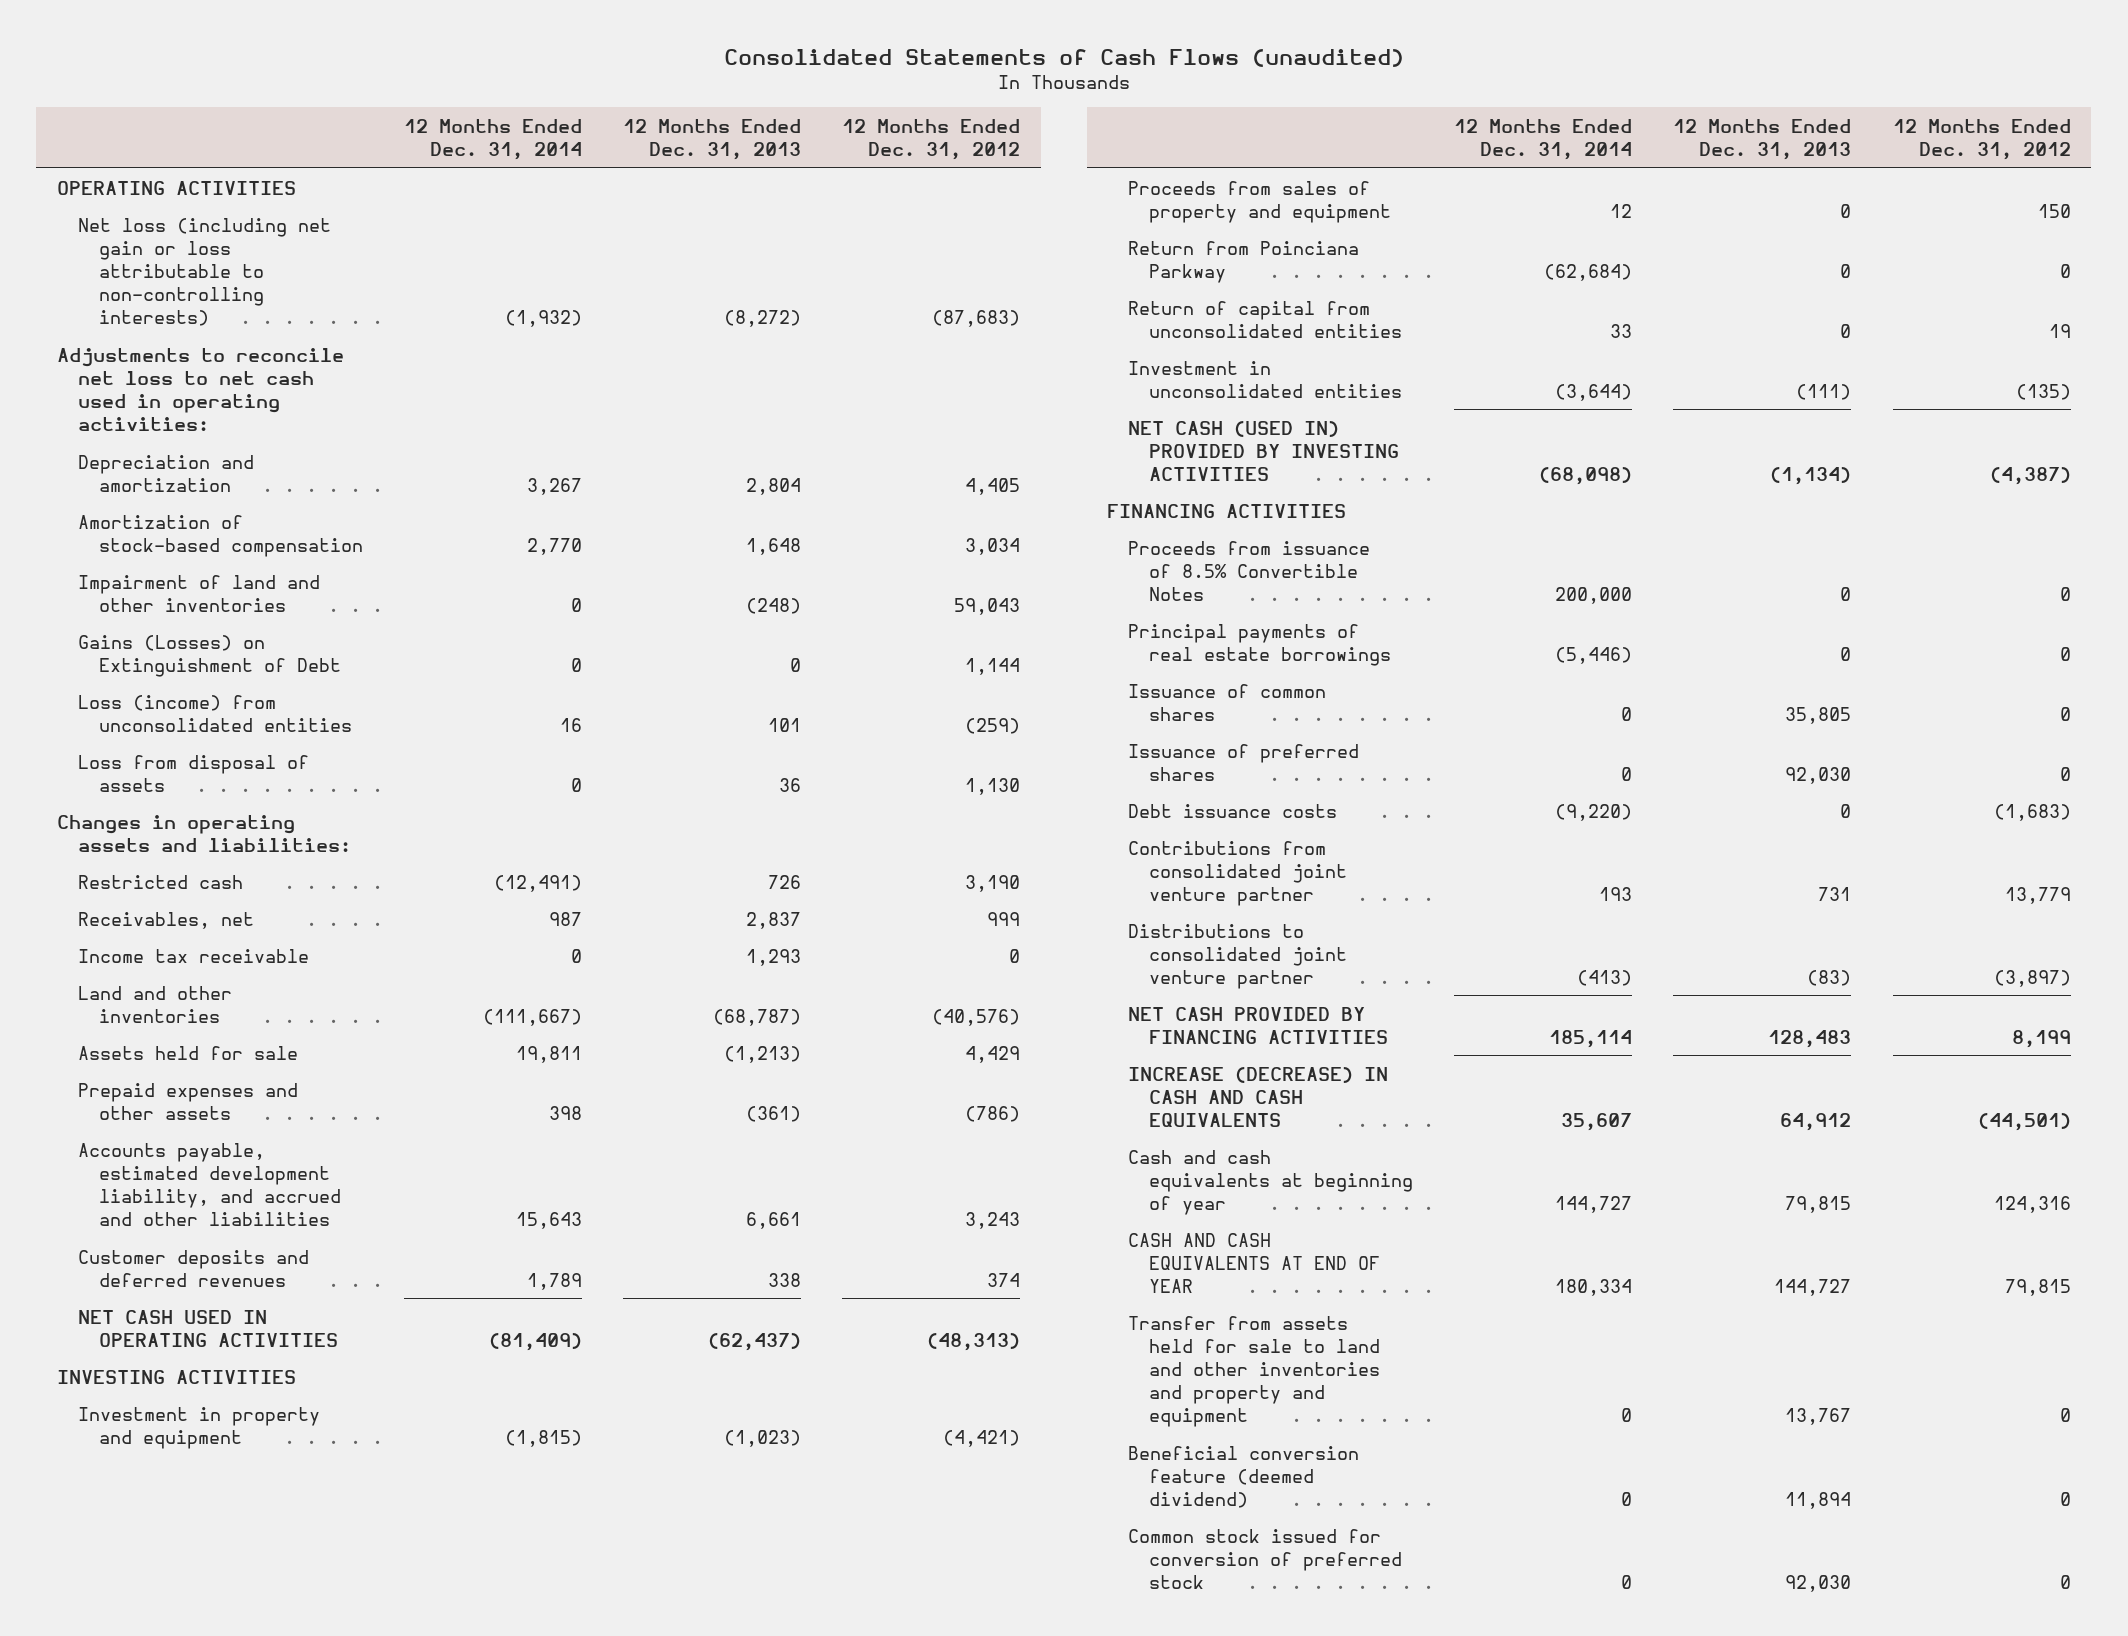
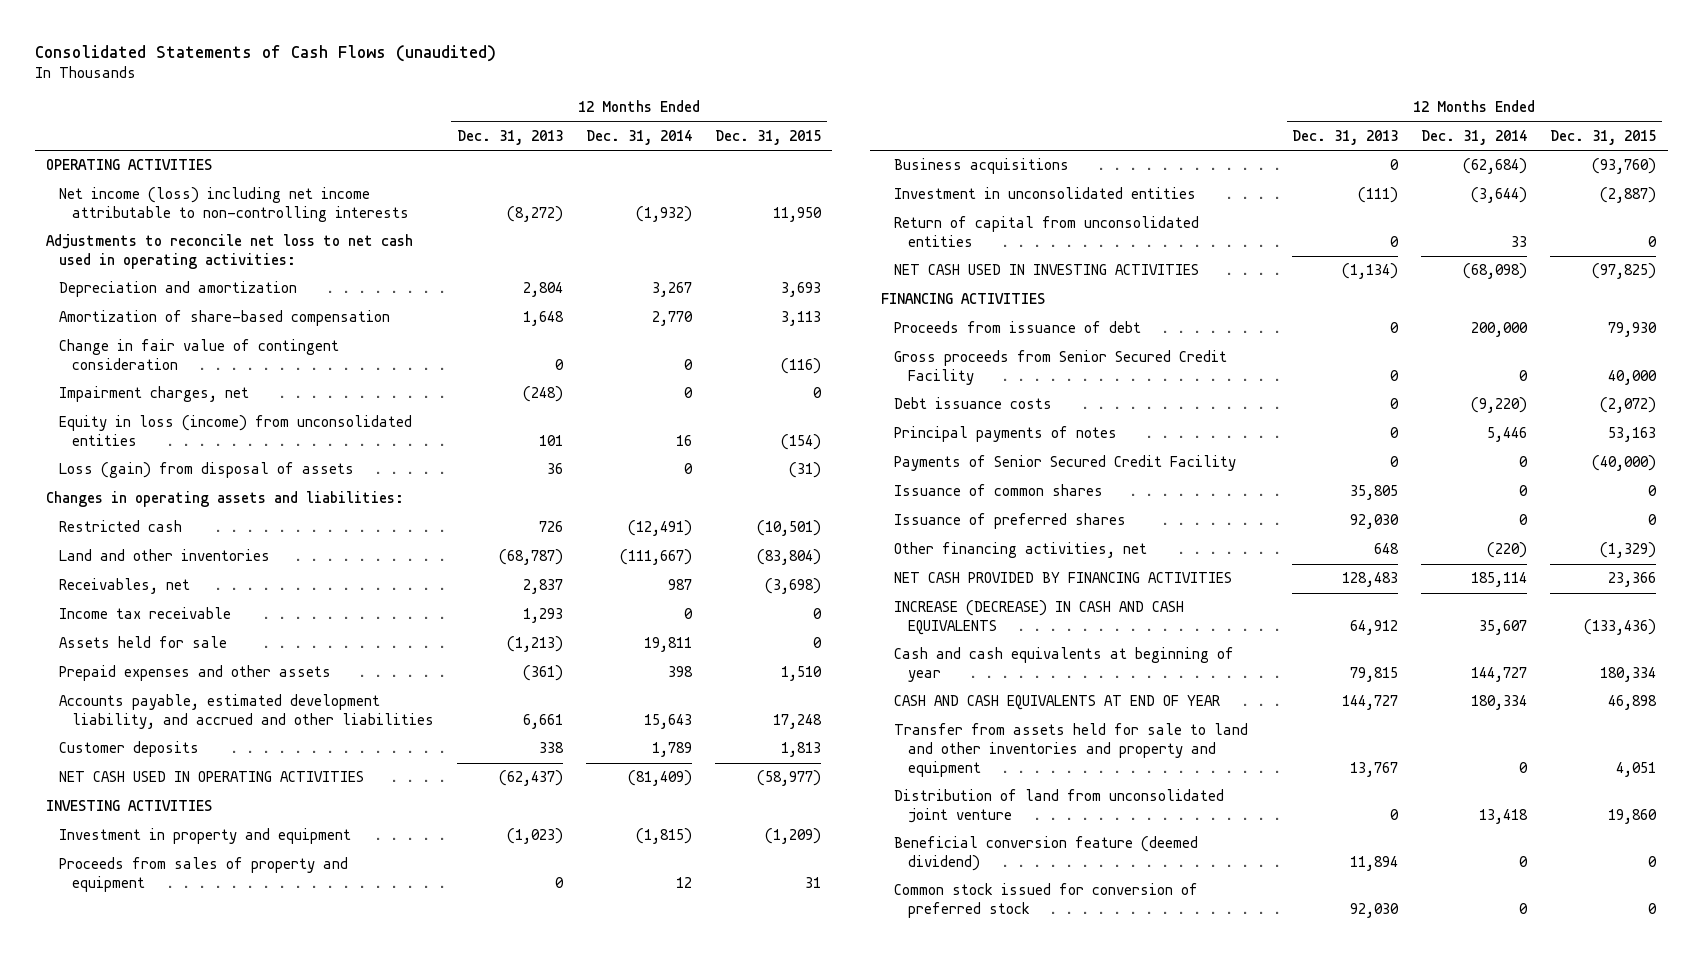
[842,119,1021,161] 12 Months Ended Dec. 31, 2012 -> none
none -> [715,129,822,145] Dec. 31, 2015
[77,217,331,326] Net loss (including net gain or loss attributable to non-controlling interests) -> [59,187,410,223] Net income (loss) including net income attributable to non-controlling interests
[77,634,341,677] Gains (Losses) on Extinguishment of Debt -> none
[77,514,363,557] Amortization of stock-based compensation -> [59,310,391,327] Amortization of share-based compensation
none -> [59,339,340,371] Change in fair value of contingent consideration
[77,574,320,612] Impairment of land and other inventories -> [59,386,250,403] Impairment charges, net
[77,694,352,732] Loss (income) from unconsolidated entities -> [59,415,413,447] Equity in loss (income) from unconsolidated entities
[77,754,309,792] Loss from disposal of assets -> [59,462,355,479] Loss (gain) from disposal of assets
[77,985,232,1023] Land and other inventories -> [59,549,271,562] Land and other inventories
[77,1249,309,1287] Customer deposits and deferred revenues -> [59,741,200,758] Customer deposits
[1128,240,1360,283] Return from Poinciana Parkway -> [894,158,1070,175] Business acquisitions
[1128,300,1402,338] Return of capital from unconsolidated entities -> [894,216,1200,248] Return of capital from unconsolidated entities
[1128,420,1399,481] NET CASH (USED IN) PROVIDED BY INVESTING ACTIVITIES -> [894,264,1200,276] NET CASH USED IN INVESTING ACTIVITIES
[1128,623,1391,666] Principal payments of real estate borrowings -> none
[1128,540,1371,601] Proceeds from issuance of 8.5% Convertible Notes -> [894,321,1142,334] Proceeds from issuance of debt
none -> [894,350,1228,386] Gross proceeds from Senior Secured Credit Facility
[1128,803,1338,818] Debt issuance costs -> [894,397,1053,410] Debt issuance costs
none -> [894,426,1118,443] Principal payments of notes
none -> [894,455,1237,472] Payments of Senior Secured Credit Facility
[1128,840,1347,906] Contributions from consolidated joint venture partner -> none
[1128,923,1347,989] Distributions to consolidated joint venture partner -> none
none -> [894,542,1148,559] Other financing activities, net
none -> [894,789,1225,824] Distribution of land from unconsolidated joint venture

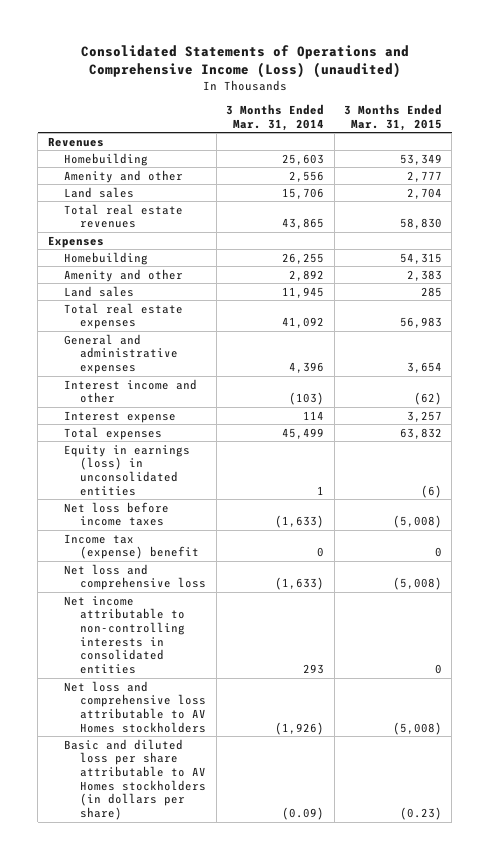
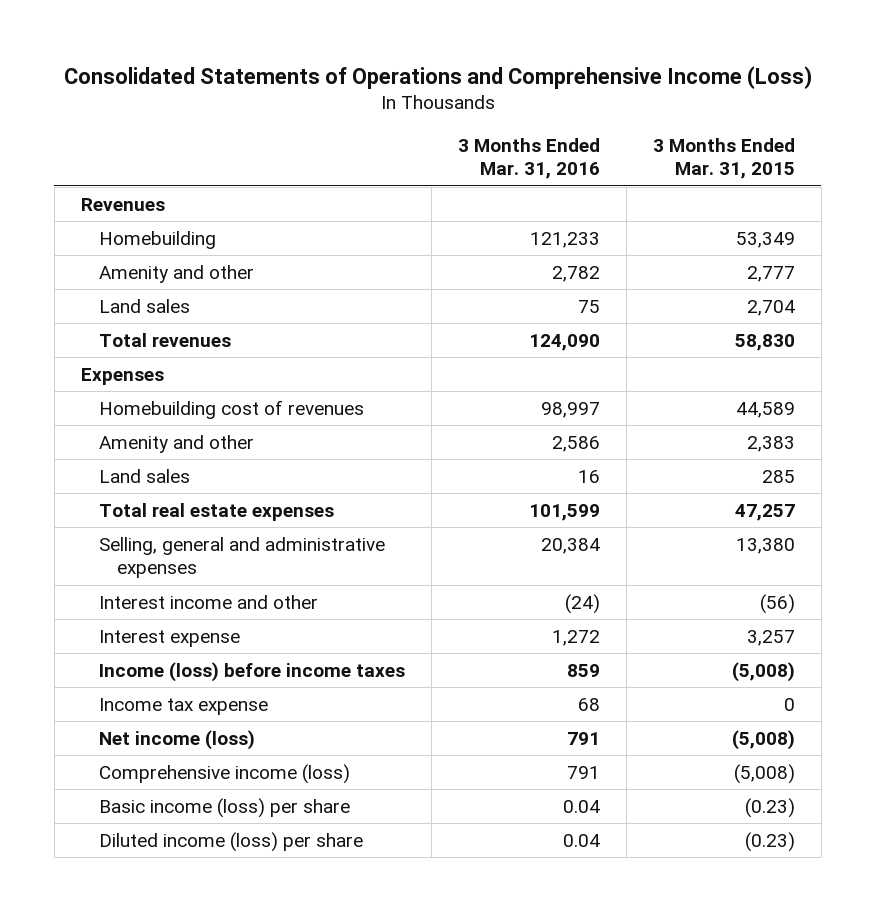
[80,44,409,78] Consolidated Statements of Operations and Comprehensive Income (Loss) (unaudited) -> [63,65,812,89] Consolidated Statements of Operations and Comprehensive Income (Loss)
[226,104,325,131] 3 Months Ended Mar. 31, 2014 -> none
none -> [458,137,601,180] 3 Months Ended Mar. 31, 2016
[63,203,183,229] Total real estate revenues -> [99,332,232,347] Total revenues
[63,251,148,265] Homebuilding -> [99,399,365,419] Homebuilding cost of revenues
[399,252,442,264] 54,315 -> [735,401,795,418] 44,589
[399,317,442,329] 56,983 -> [734,503,795,521] 47,257
[63,333,179,375] General and administrative expenses -> [99,536,386,579] Selling, general and administrative expenses
[406,362,442,374] 3,654 -> [735,537,795,554] 13,380
[413,392,442,406] (62) -> [759,593,795,614] (56)
[63,426,162,440] Total expenses -> none
[63,444,190,496] Equity in earnings (loss) in unconsolidated entities -> none
[63,563,207,591] Net loss and comprehensive loss -> none
[63,595,186,675] Net income attributable to non-controlling interests in consolidated entities -> none
[63,738,207,821] Basic and diluted loss per share attributable to AV Homes stockholders (in dollars per share) -> none
[63,501,169,527] Net loss before income taxes -> [99,661,406,682] Income (loss) before income taxes
[63,533,200,560] Income tax (expense) benefit -> [99,697,269,715] Income tax expense
[63,680,207,733] Net loss and comprehensive loss attributable to AV Homes stockholders -> [99,729,256,750] Net income (loss)
none -> [99,763,351,784] Comprehensive income (loss)
none -> [99,797,351,818] Basic income (loss) per share
none -> [99,831,364,852] Diluted income (loss) per share

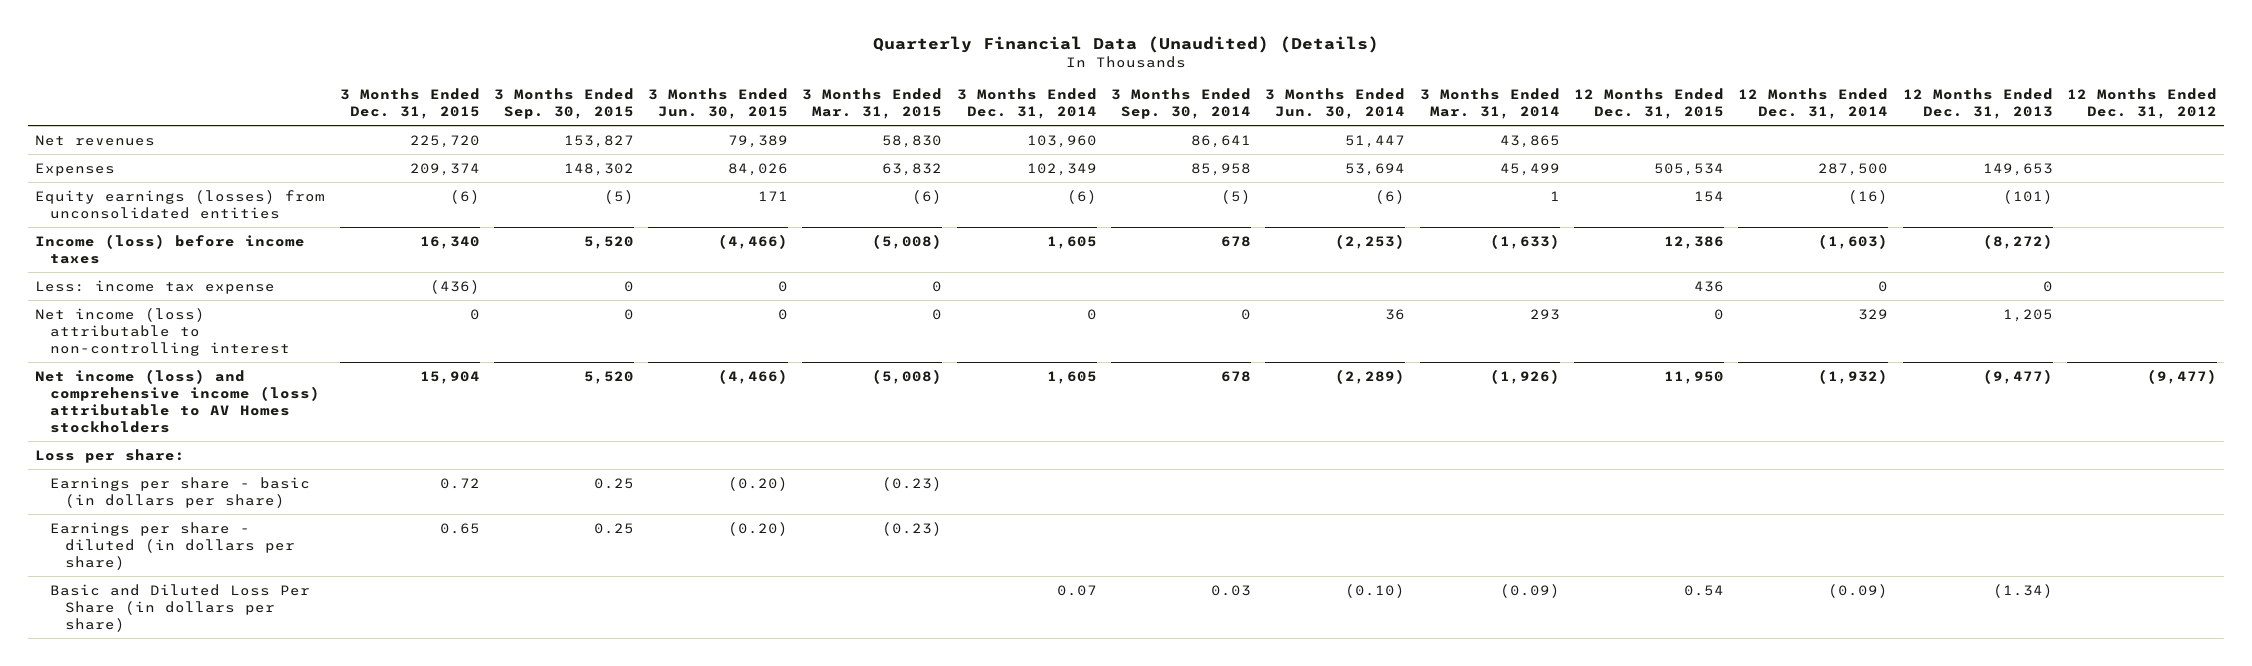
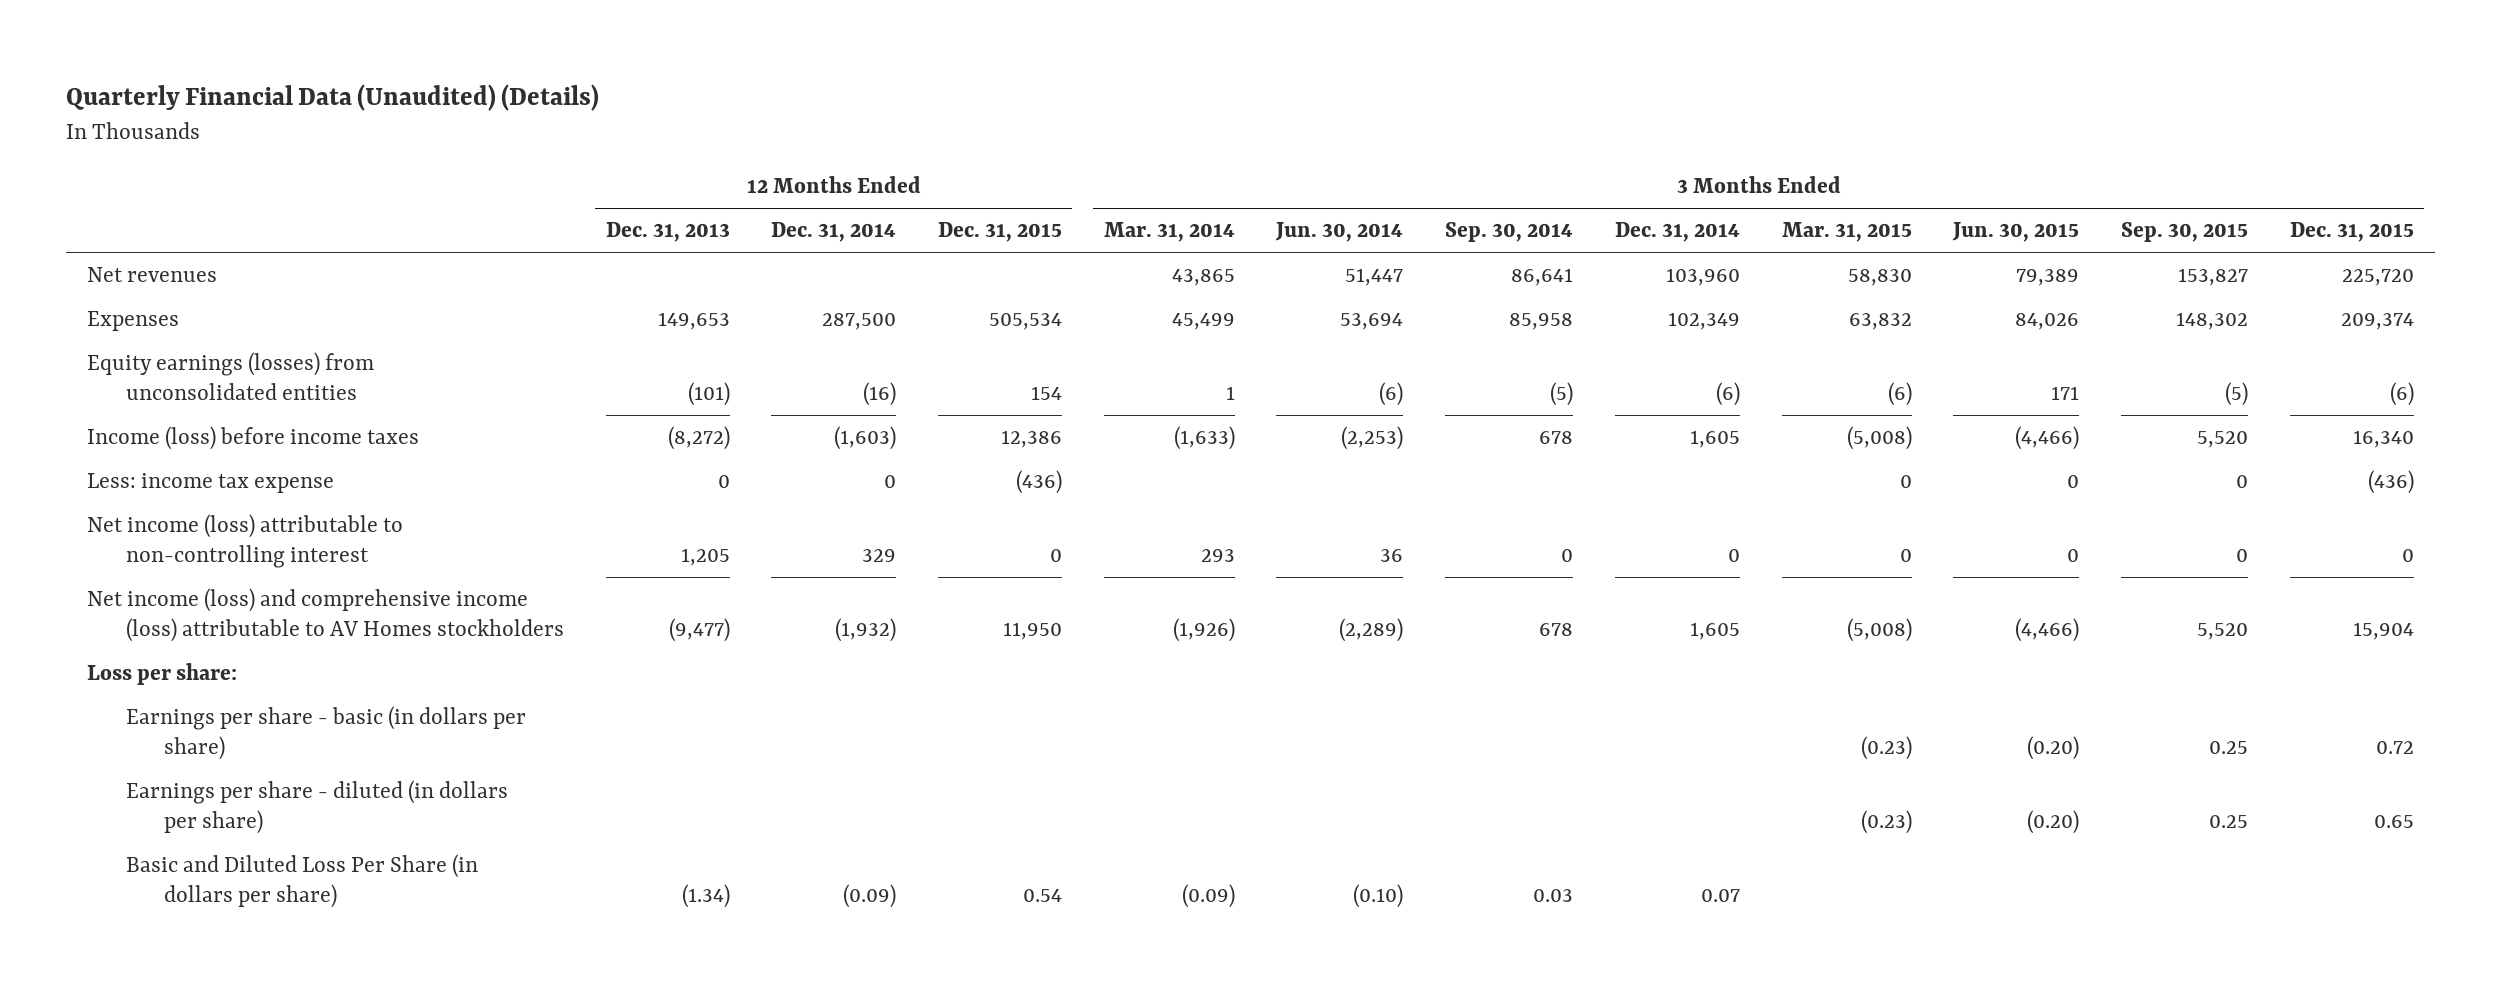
[2066,88,2217,120] 12 Months Ended Dec. 31, 2012 -> none
[1693,280,1724,292] 436 -> [1016,470,1063,495] (436)

